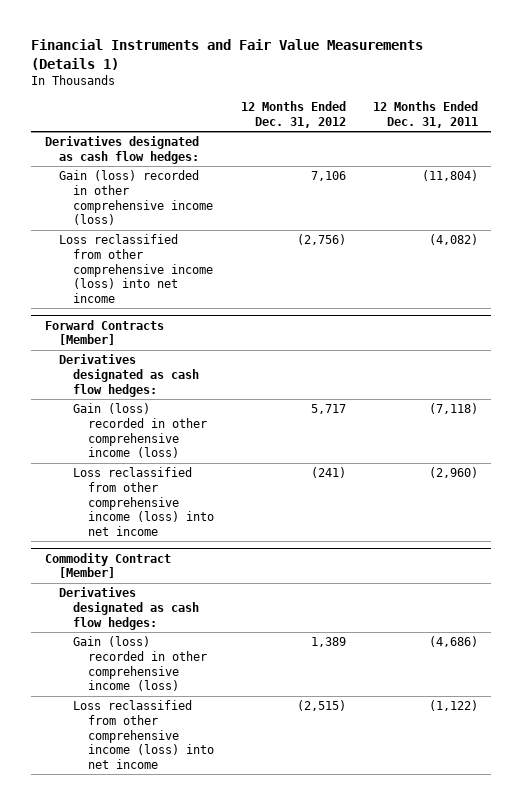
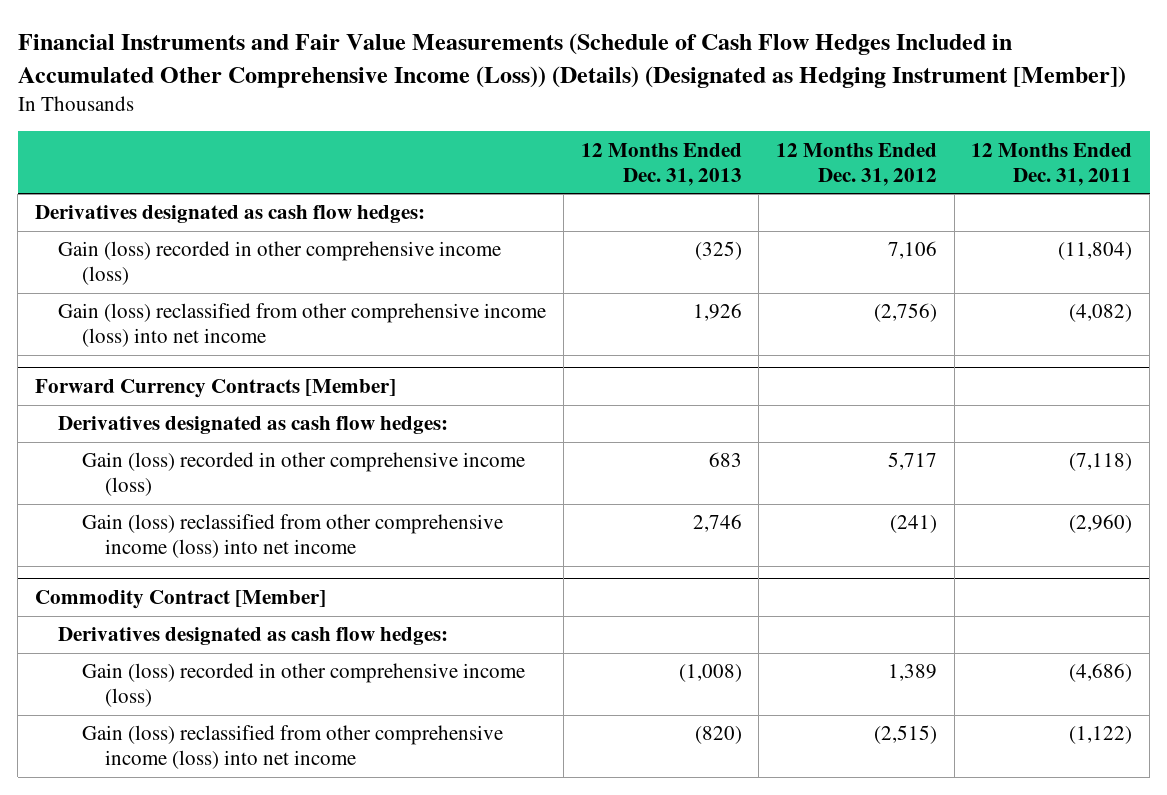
[31,39,424,70] Financial Instruments and Fair Value Measurements (Details 1) -> [17,33,1126,88] Financial Instruments and Fair Value Measurements (Schedule of Cash Flow Hedges Included in Accumulated Other Comprehensive Income (Loss)) (Details) (Designated as Hedging Instrument [Member])
none -> [580,142,742,186] 12 Months Ended Dec. 31, 2013
[59,234,214,303] Loss reclassified from other comprehensive income (loss) into net income -> [58,303,547,348] Gain (loss) reclassified from other comprehensive income (loss) into net income
[44,319,164,346] Forward Contracts [Member] -> [35,378,397,398] Forward Currency Contracts [Member]
[73,467,214,536] Loss reclassified from other comprehensive income (loss) into net income -> [81,514,503,559] Gain (loss) reclassified from other comprehensive income (loss) into net income
[73,700,214,769] Loss reclassified from other comprehensive income (loss) into net income -> [81,725,503,770] Gain (loss) reclassified from other comprehensive income (loss) into net income

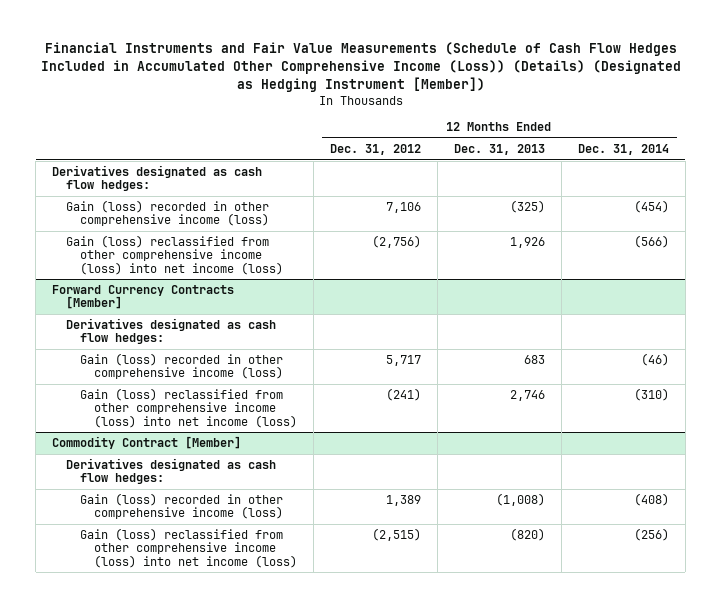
[971,142,1133,186] 12 Months Ended Dec. 31, 2011 -> none
none -> [577,144,669,156] Dec. 31, 2014
[58,303,547,348] Gain (loss) reclassified from other comprehensive income (loss) into net income -> [66,235,284,275] Gain (loss) reclassified from other comprehensive income (loss) into net income (loss)
[81,514,503,559] Gain (loss) reclassified from other comprehensive income (loss) into net income -> [80,388,298,428] Gain (loss) reclassified from other comprehensive income (loss) into net income (loss)
[81,725,503,770] Gain (loss) reclassified from other comprehensive income (loss) into net income -> [80,528,298,568] Gain (loss) reclassified from other comprehensive income (loss) into net income (loss)

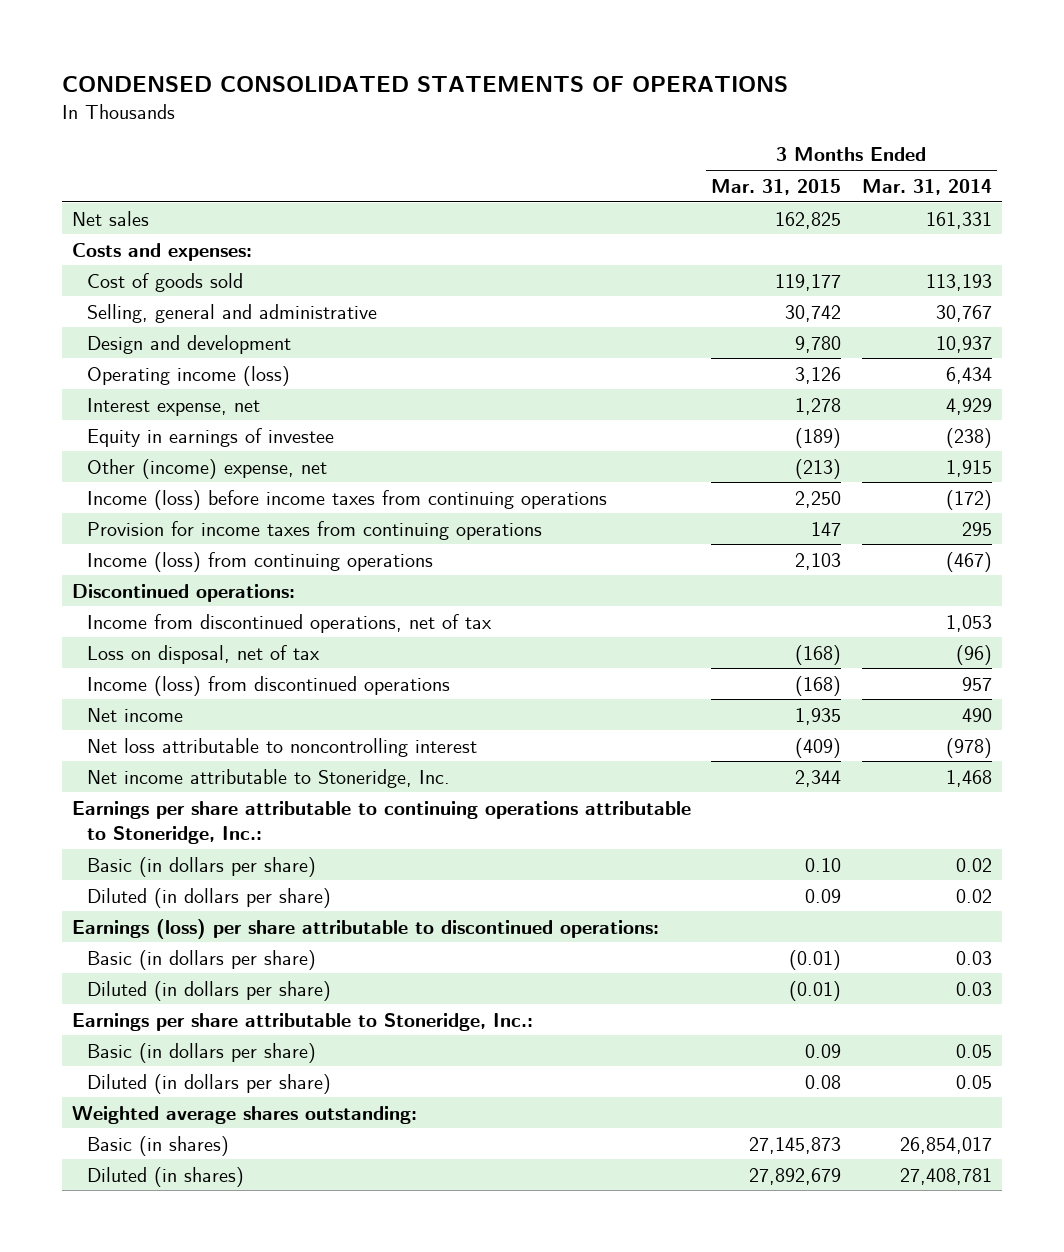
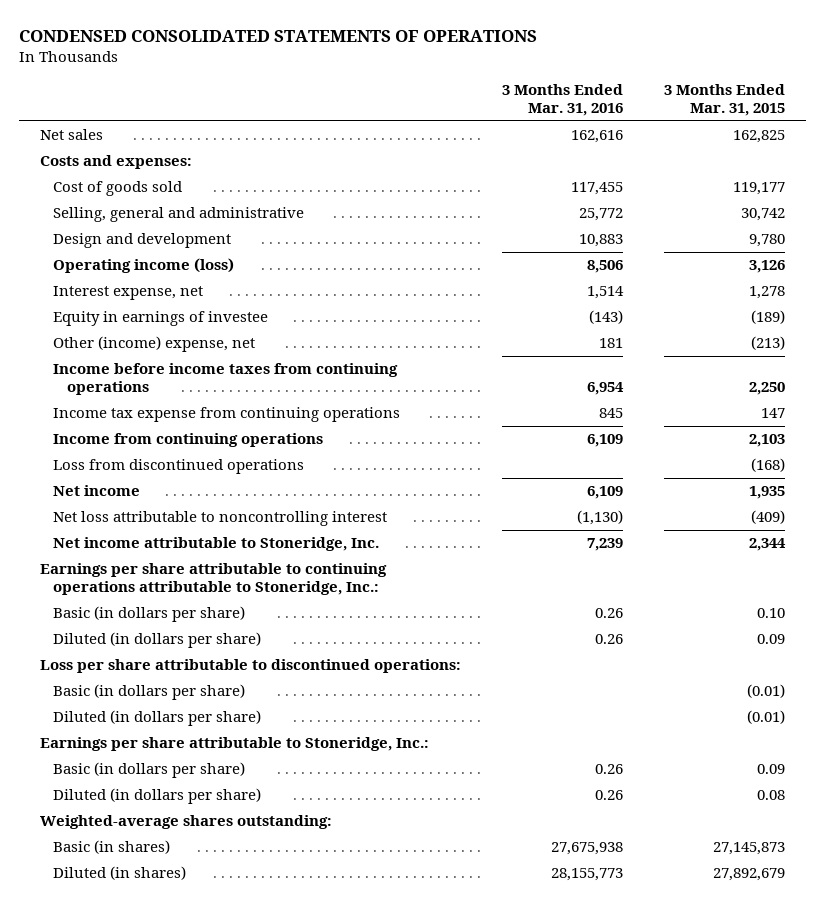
[861,178,992,195] Mar. 31, 2014 -> none
none -> [501,84,623,116] 3 Months Ended Mar. 31, 2016
[71,583,295,602] Discontinued operations: -> none
[87,613,493,633] Income from discontinued operations, net of tax -> none
[87,644,321,664] Loss on disposal, net of tax -> none
[87,489,608,510] Income (loss) before income taxes from continuing operations -> [53,363,399,396] Income before income taxes from continuing operations
[87,520,543,540] Provision for income taxes from continuing operations -> [53,407,401,423] Income tax expense from continuing operations
[87,551,434,572] Income (loss) from continuing operations -> [53,433,324,448] Income from continuing operations
[87,675,451,696] Income (loss) from discontinued operations -> [53,459,305,475] Loss from discontinued operations
[71,918,659,939] Earnings (loss) per share attributable to discontinued operations: -> [39,659,461,674] Loss per share attributable to discontinued operations:
[71,1105,417,1124] Weighted average shares outstanding: -> [39,815,332,830] Weighted-average shares outstanding:

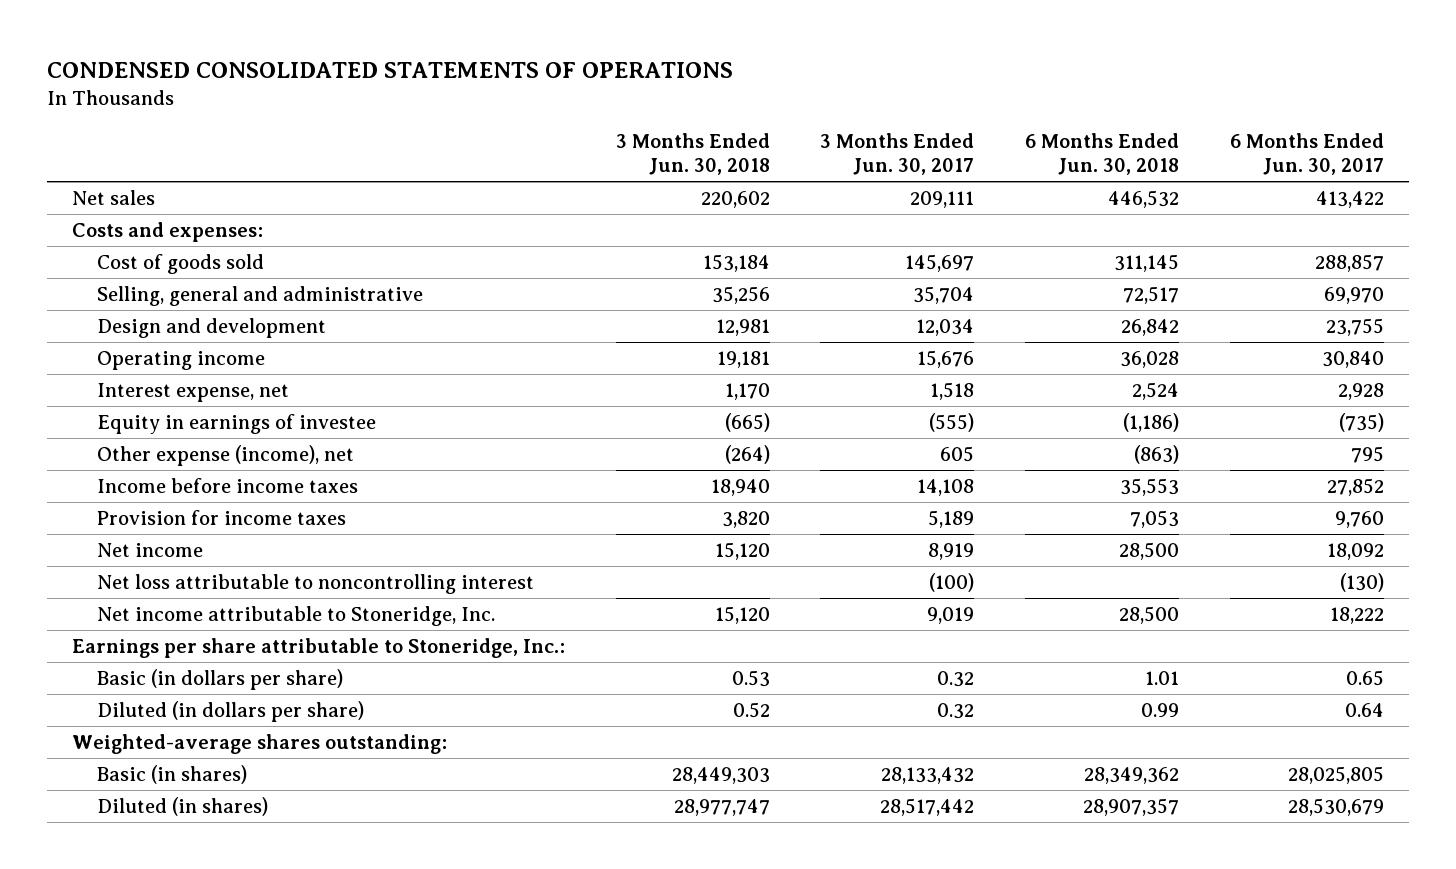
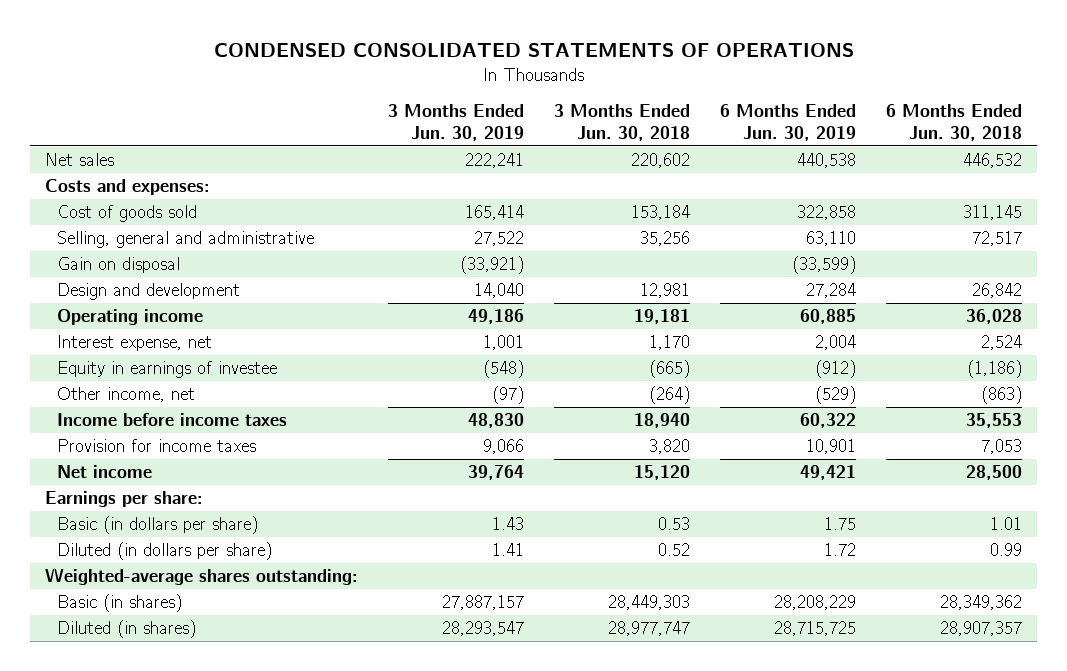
[820,133,975,176] 3 Months Ended Jun. 30, 2017 -> none
[1229,133,1384,176] 6 Months Ended Jun. 30, 2017 -> none
none -> [388,104,525,141] 3 Months Ended Jun. 30, 2019
none -> [720,104,857,141] 6 Months Ended Jun. 30, 2019
none -> [57,257,181,274] Gain on disposal
[97,444,355,466] Other expense (income), net -> [57,387,196,403] Other income, net
[97,573,535,594] Net loss attributable to noncontrolling interest -> none
[97,605,496,626] Net income attributable to Stoneridge, Inc. -> none
[72,637,566,658] Earnings per share attributable to Stoneridge, Inc.: -> [45,491,204,508] Earnings per share:

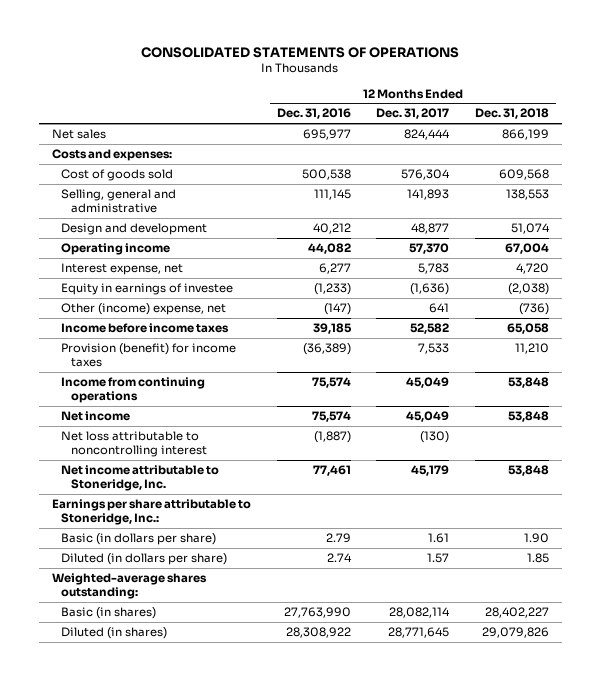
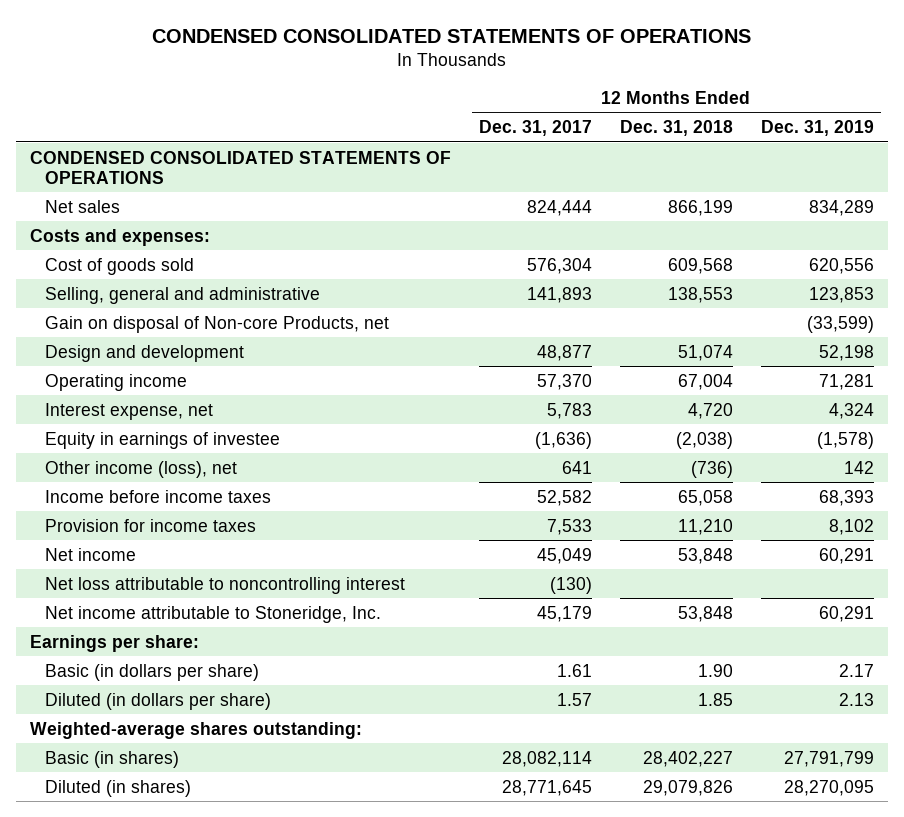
[141,46,460,58] CONSOLIDATED STATEMENTS OF OPERATIONS -> [151,28,751,43] CONDENSED CONSOLIDATED STATEMENTS OF OPERATIONS
[276,108,351,120] Dec. 31, 2016 -> none
none -> [760,120,874,137] Dec. 31, 2019
none -> [29,150,451,184] CONDENSED CONSOLIDATED STATEMENTS OF OPERATIONS
none -> [44,315,389,333] Gain on disposal of Non-core Products, net
[61,303,227,316] Other (income) expense, net -> [44,460,237,478] Other income (loss), net
[61,377,206,404] Income from continuing operations -> none
[61,343,237,368] Provision (benefit) for income taxes -> [44,518,256,532] Provision for income taxes
[51,499,251,526] Earnings per share attributable to Stoneridge, Inc.: -> [29,634,199,652] Earnings per share:

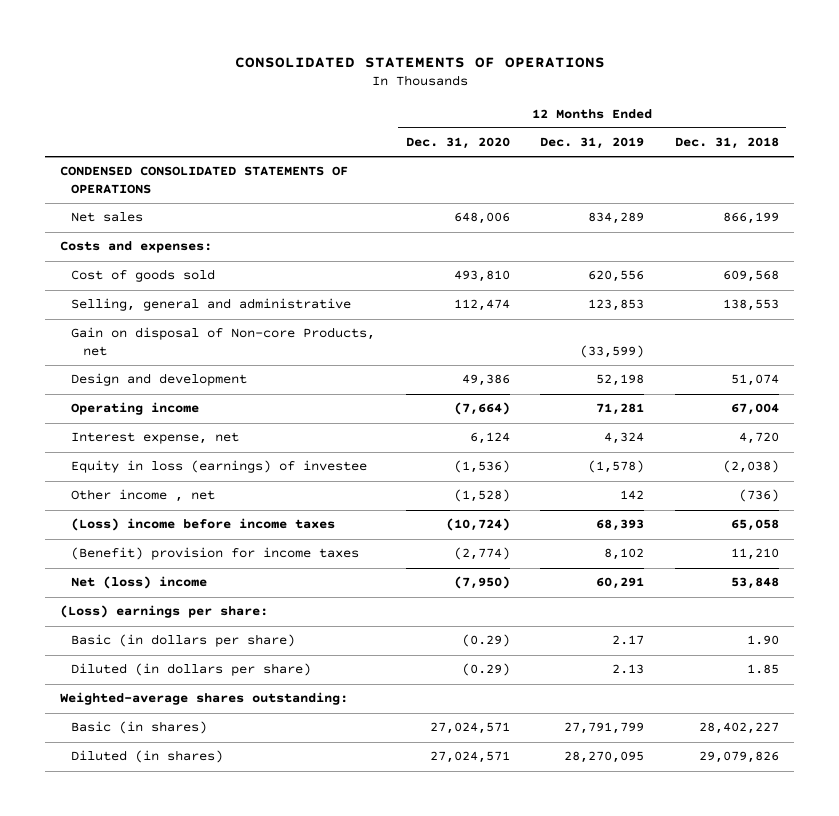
[151,28,751,43] CONDENSED CONSOLIDATED STATEMENTS OF OPERATIONS -> [234,56,605,68] CONSOLIDATED STATEMENTS OF OPERATIONS
[478,120,592,137] Dec. 31, 2017 -> none
none -> [405,137,510,150] Dec. 31, 2020
[44,576,405,594] Net loss attributable to noncontrolling interest -> none
[44,605,381,623] Net income attributable to Stoneridge, Inc. -> none
[44,431,280,449] Equity in earnings of investee -> [71,460,368,474] Equity in loss (earnings) of investee
[44,460,237,478] Other income (loss), net -> [71,489,216,503] Other income , net
[44,489,271,503] Income before income taxes -> [71,518,336,532] (Loss) income before income taxes
[44,518,256,532] Provision for income taxes -> [71,547,360,561] (Benefit) provision for income taxes
[44,547,136,561] Net income -> [71,576,208,590] Net (loss) income
[29,634,199,652] Earnings per share: -> [60,605,269,619] (Loss) earnings per share:

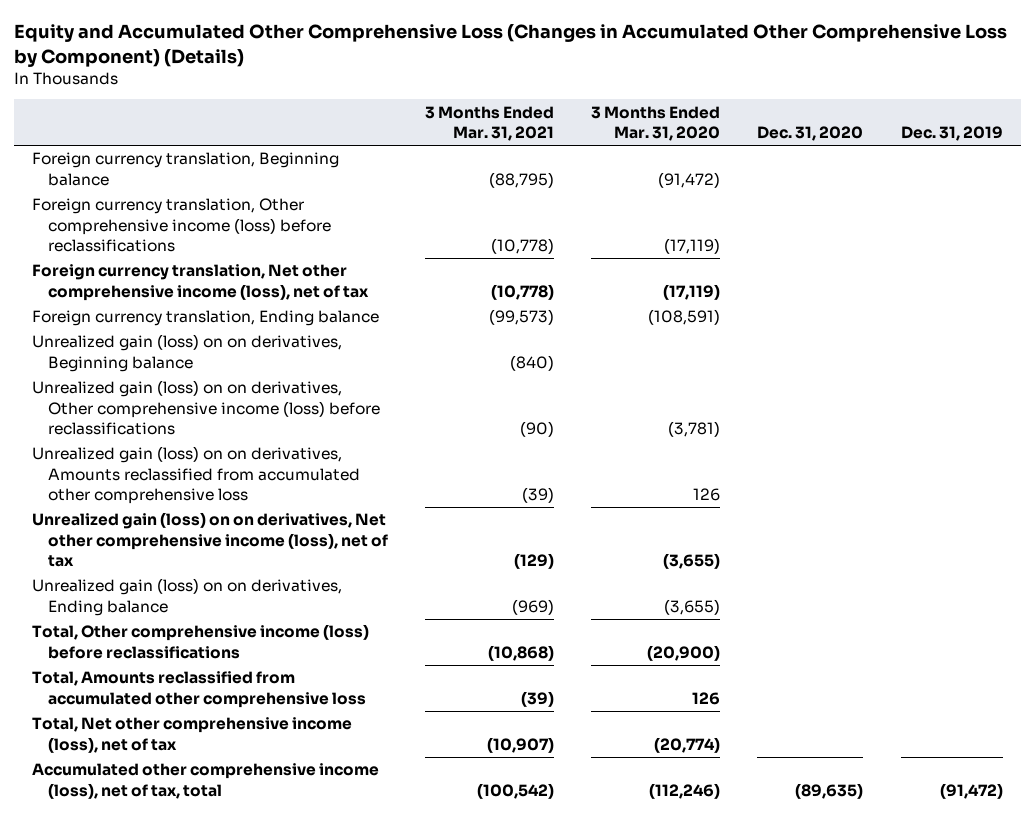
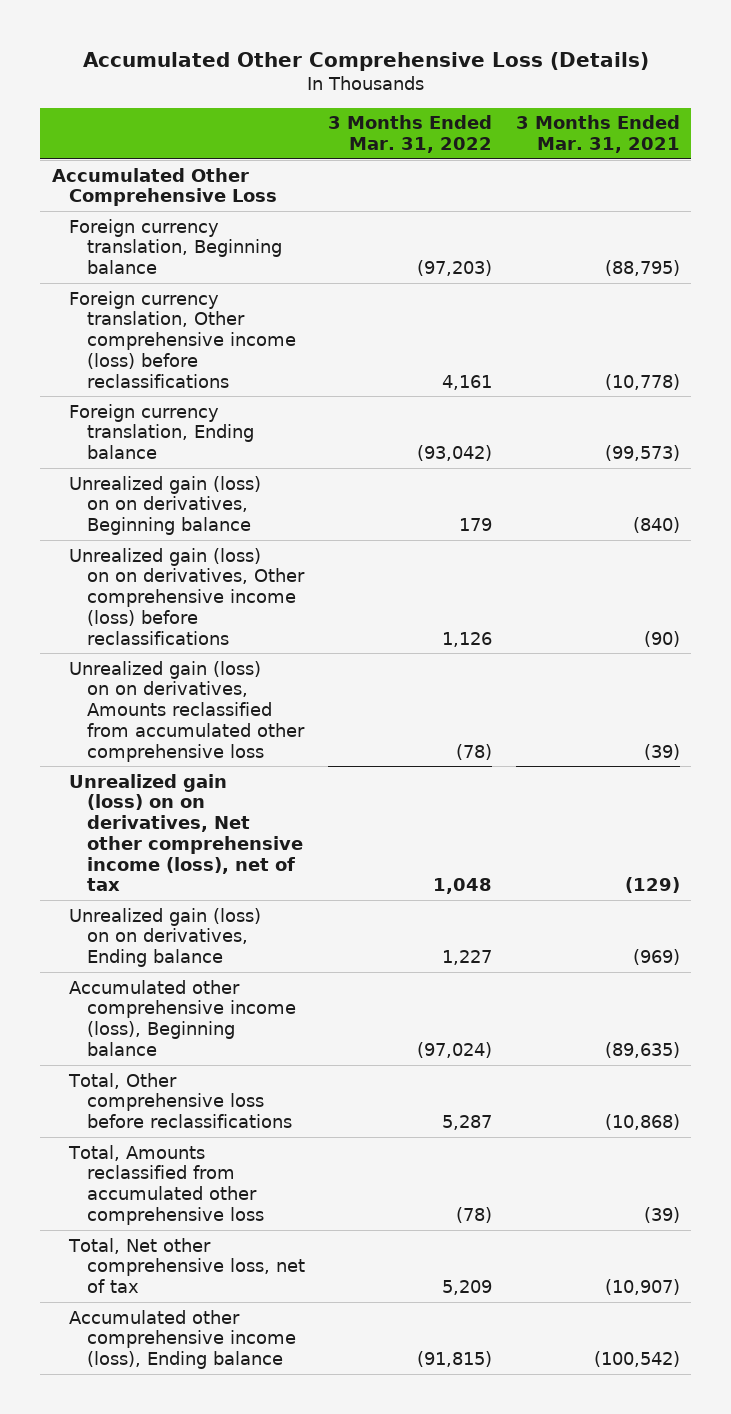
[13,24,1007,67] Equity and Accumulated Other Comprehensive Loss (Changes in Accumulated Other Comprehensive Loss by Component) (Details) -> [82,51,649,71] Accumulated Other Comprehensive Loss (Details)
[591,105,721,142] 3 Months Ended Mar. 31, 2020 -> none
[757,126,864,142] Dec. 31, 2020 -> none
[900,126,1003,142] Dec. 31, 2019 -> none
none -> [328,115,493,153] 3 Months Ended Mar. 31, 2022
none -> [51,167,278,207] Accumulated Other Comprehensive Loss
[32,264,370,301] Foreign currency translation, Net other comprehensive income (loss), net of tax -> none
none -> [69,979,296,1056] Accumulated other comprehensive income (loss), Beginning balance
[32,624,370,659] Total, Other comprehensive income (loss) before reclassifications -> [68,1072,292,1129] Total, Other comprehensive loss before reclassifications
[32,717,353,753] Total, Net other comprehensive income (loss), net of tax -> [68,1237,305,1294] Total, Net other comprehensive loss, net of tax
[32,763,380,799] Accumulated other comprehensive income (loss), net of tax, total -> [69,1309,296,1370] Accumulated other comprehensive income (loss), Ending balance

